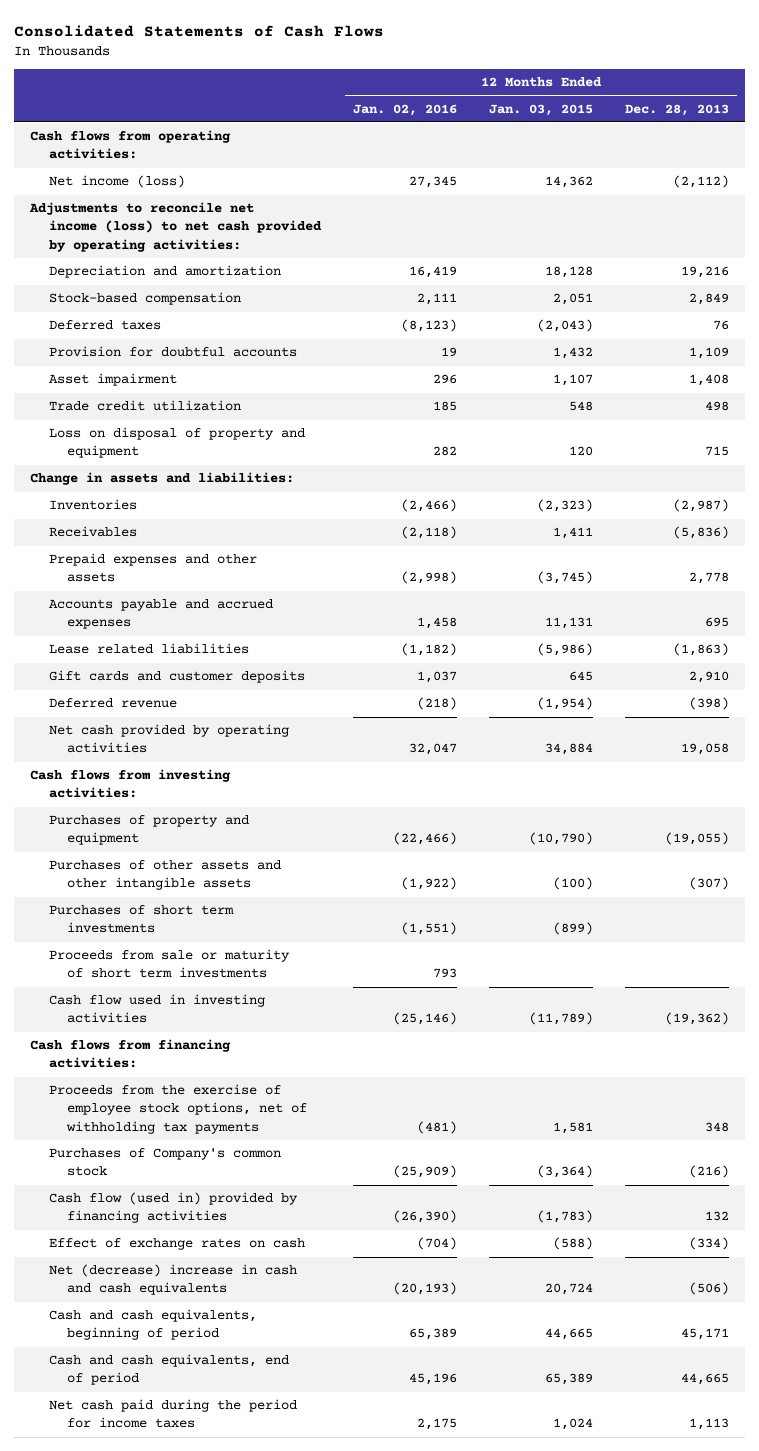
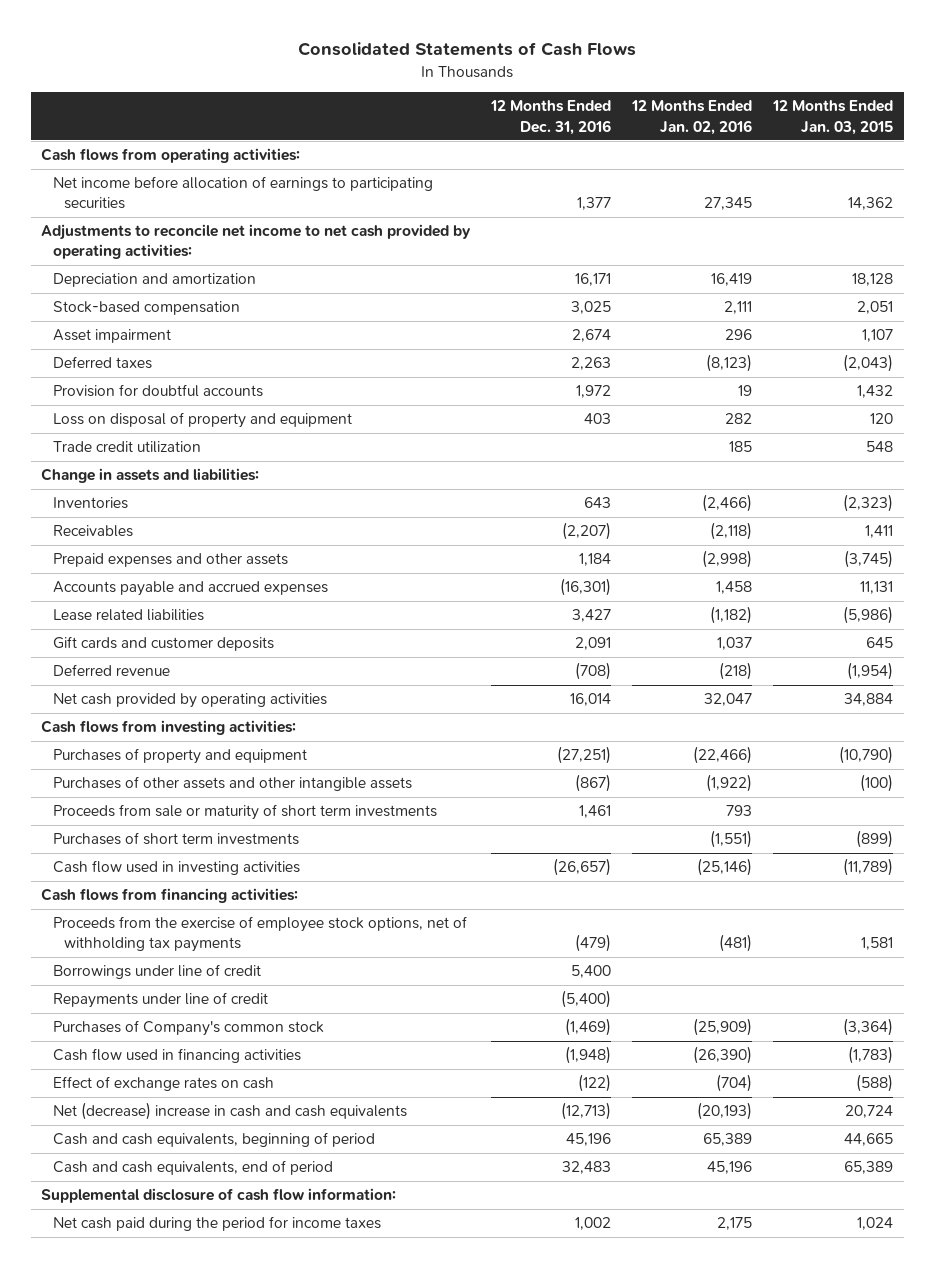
[624,103,729,116] Dec. 28, 2013 -> none
none -> [490,100,612,135] 12 Months Ended Dec. 31, 2016
[48,175,185,189] Net income (loss) -> [52,176,433,210] Net income before allocation of earnings to participating securities
[28,202,322,252] Adjustments to reconcile net income (loss) to net cash provided by operating activities: -> [41,224,472,260] Adjustments to reconcile net income to net cash provided by operating activities:
[48,373,177,387] Asset impairment -> [52,329,171,344] Asset impairment
[48,400,241,412] Trade credit utilization -> [52,441,201,454] Trade credit utilization
[48,905,234,934] Purchases of short term investments -> [52,832,299,846] Purchases of short term investments
none -> [52,964,261,980] Borrowings under line of credit
none -> [52,992,268,1009] Repayments under line of credit
[48,1192,298,1224] Cash flow (used in) provided by financing activities -> [52,1048,301,1064] Cash flow used in financing activities
none -> [41,1188,397,1204] Supplemental disclosure of cash flow information:

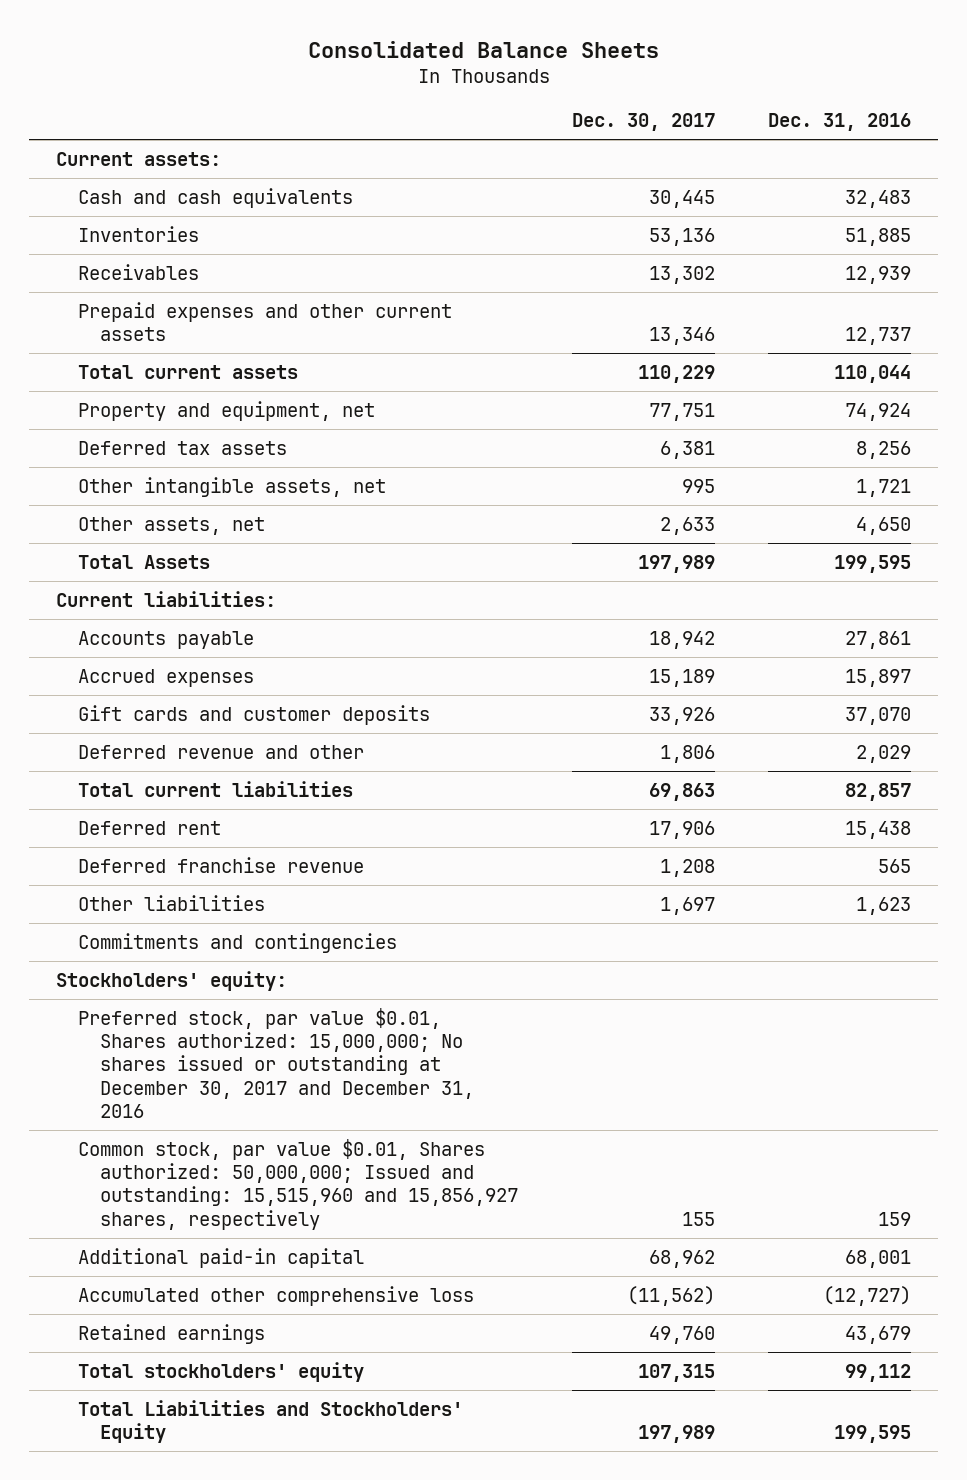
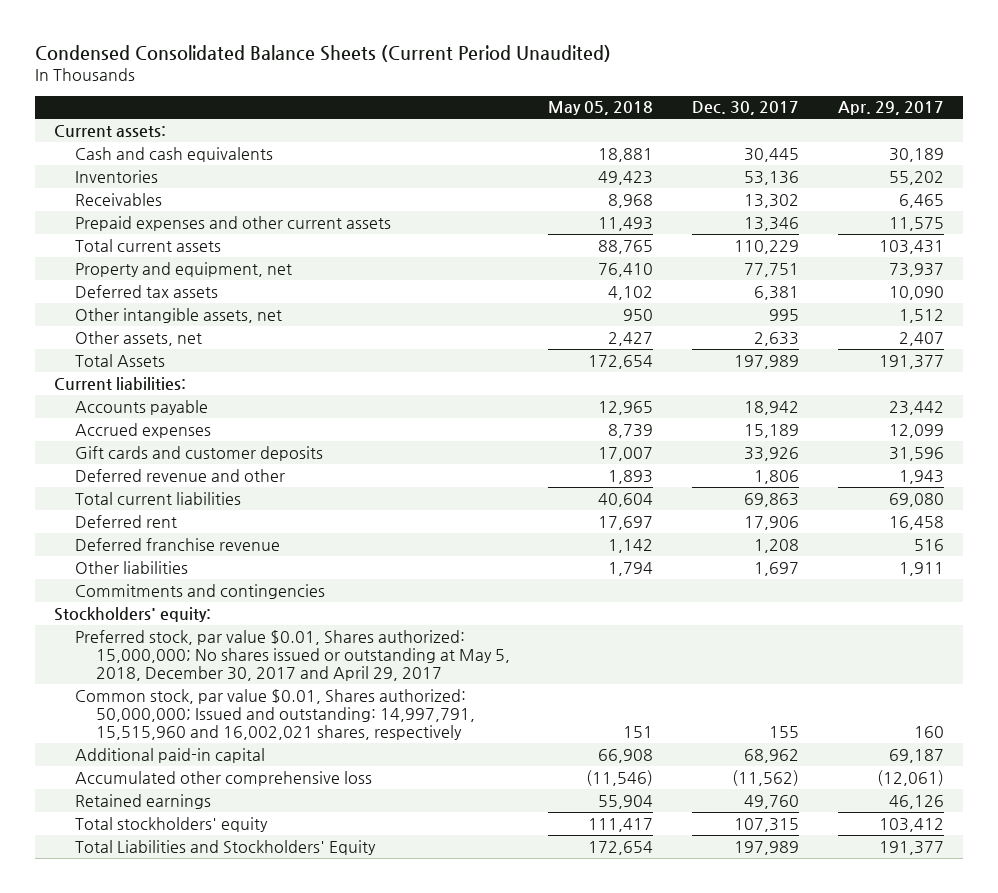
[307,40,659,58] Consolidated Balance Sheets -> [34,45,611,63] Condensed Consolidated Balance Sheets (Current Period Unaudited)
[768,113,912,132] Dec. 31, 2016 -> none
none -> [548,101,654,116] May 05, 2018
none -> [837,101,944,116] Apr. 29, 2017
[78,1007,475,1118] Preferred stock, par value $0.01, Shares authorized: 15,000,000; No shares issued or outstanding at December 30, 2017 and December 31, 2016 -> [74,629,510,682] Preferred stock, par value $0.01, Shares authorized: 15,000,000; No shares issued or outstanding at May 5, 2018, December 30, 2017 and April 29, 2017
[78,1138,519,1230] Common stock, par value $0.01, Shares authorized: 50,000,000; Issued and outstanding: 15,515,960 and 15,856,927 shares, respectively -> [74,688,475,741] Common stock, par value $0.01, Shares authorized: 50,000,000; Issued and outstanding: 14,997,791, 15,515,960 and 16,002,021 shares, respectively

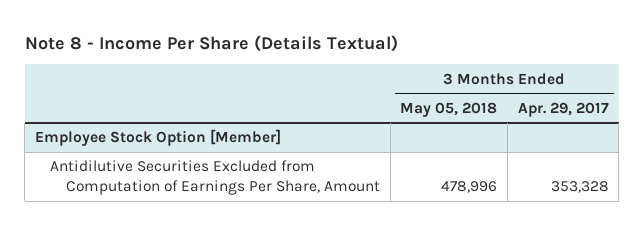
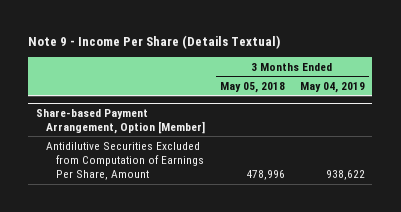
[24,34,398,52] Note 8 - Income Per Share (Details Textual) -> [28,34,281,49] Note 9 - Income Per Share (Details Textual)
[517,101,609,117] Apr. 29, 2017 -> none
none -> [299,81,365,93] May 04, 2019
[34,129,281,147] Employee Stock Option [Member] -> [35,108,205,134] Share-based Payment Arrangement, Option [Member]

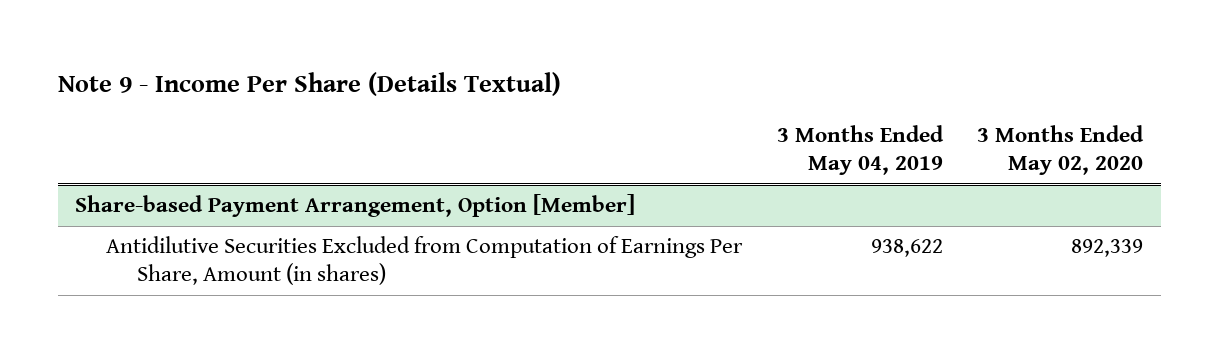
[219,81,285,93] May 05, 2018 -> none
none -> [977,125,1145,176] 3 Months Ended May 02, 2020
[45,141,205,181] Antidilutive Securities Excluded from Computation of Earnings Per Share, Amount -> [106,236,744,286] Antidilutive Securities Excluded from Computation of Earnings Per Share, Amount (in shares)

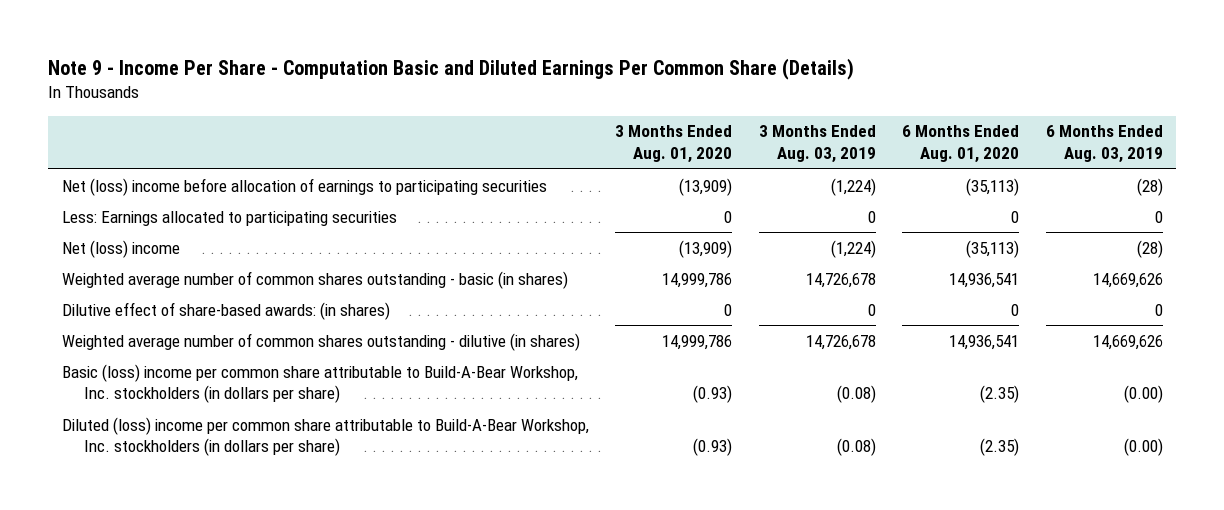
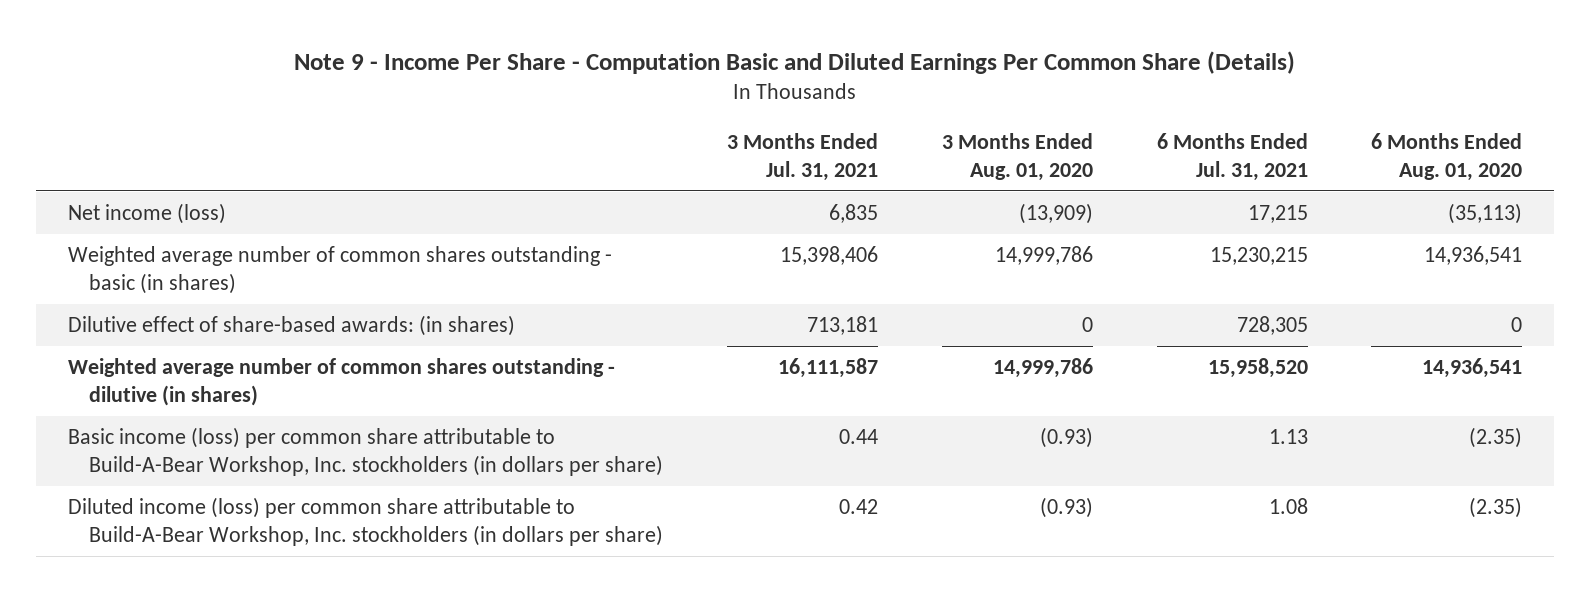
[758,125,876,164] 3 Months Ended Aug. 03, 2019 -> none
[1045,125,1163,164] 6 Months Ended Aug. 03, 2019 -> none
none -> [726,132,878,181] 3 Months Ended Jul. 31, 2021
none -> [1156,132,1308,181] 6 Months Ended Jul. 31, 2021
[61,177,547,196] Net (loss) income before allocation of earnings to participating securities -> none
[61,210,397,226] Less: Earnings allocated to participating securities -> none
[61,239,180,258] Net (loss) income -> [67,203,226,225] Net income (loss)
[61,363,578,404] Basic (loss) income per common share attributable to Build-A-Bear Workshop, Inc. stockholders (in dollars per share) -> [67,427,664,477] Basic income (loss) per common share attributable to Build-A-Bear Workshop, Inc. stockholders (in dollars per share)
[61,416,589,457] Diluted (loss) income per common share attributable to Build-A-Bear Workshop, Inc. stockholders (in dollars per share) -> [67,497,664,547] Diluted income (loss) per common share attributable to Build-A-Bear Workshop, Inc. stockholders (in dollars per share)

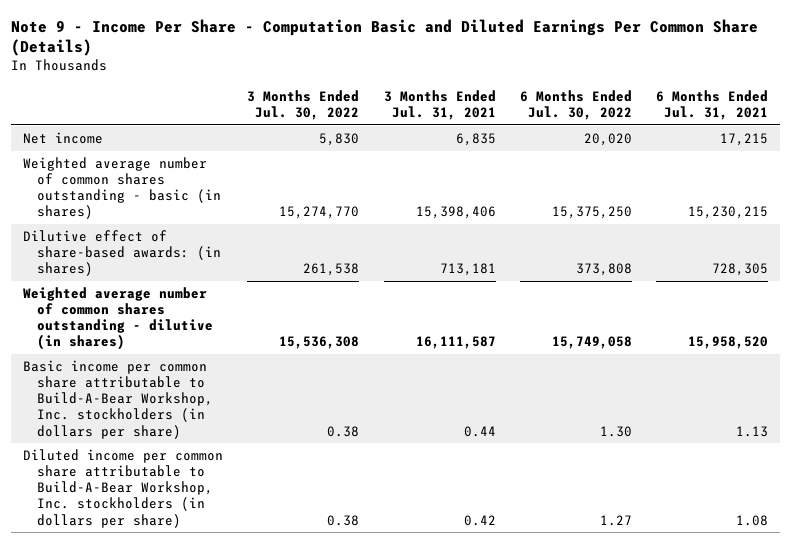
[941,132,1093,181] 3 Months Ended Aug. 01, 2020 -> none
[1371,132,1523,181] 6 Months Ended Aug. 01, 2020 -> none
none -> [247,89,360,120] 3 Months Ended Jul. 30, 2022
none -> [519,89,632,120] 6 Months Ended Jul. 30, 2022
[67,203,226,225] Net income (loss) -> [22,132,103,145] Net income
[67,427,664,477] Basic income (loss) per common share attributable to Build-A-Bear Workshop, Inc. stockholders (in dollars per share) -> [22,360,213,439] Basic income per common share attributable to Build-A-Bear Workshop, Inc. stockholders (in dollars per share)
[67,497,664,547] Diluted income (loss) per common share attributable to Build-A-Bear Workshop, Inc. stockholders (in dollars per share) -> [22,449,223,528] Diluted income per common share attributable to Build-A-Bear Workshop, Inc. stockholders (in dollars per share)

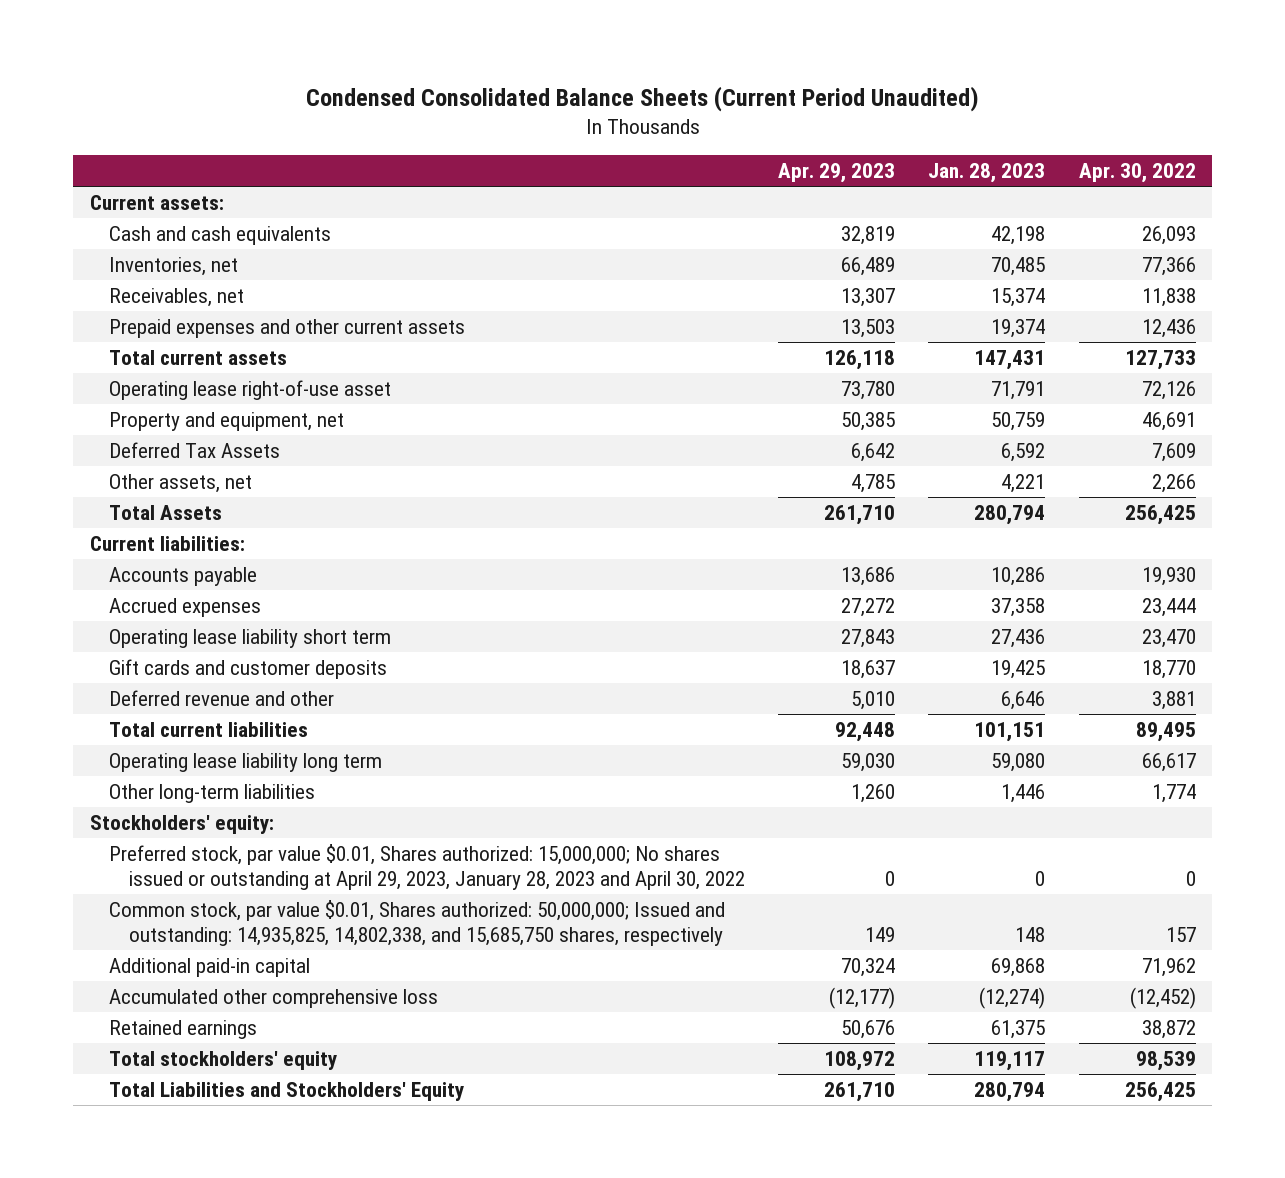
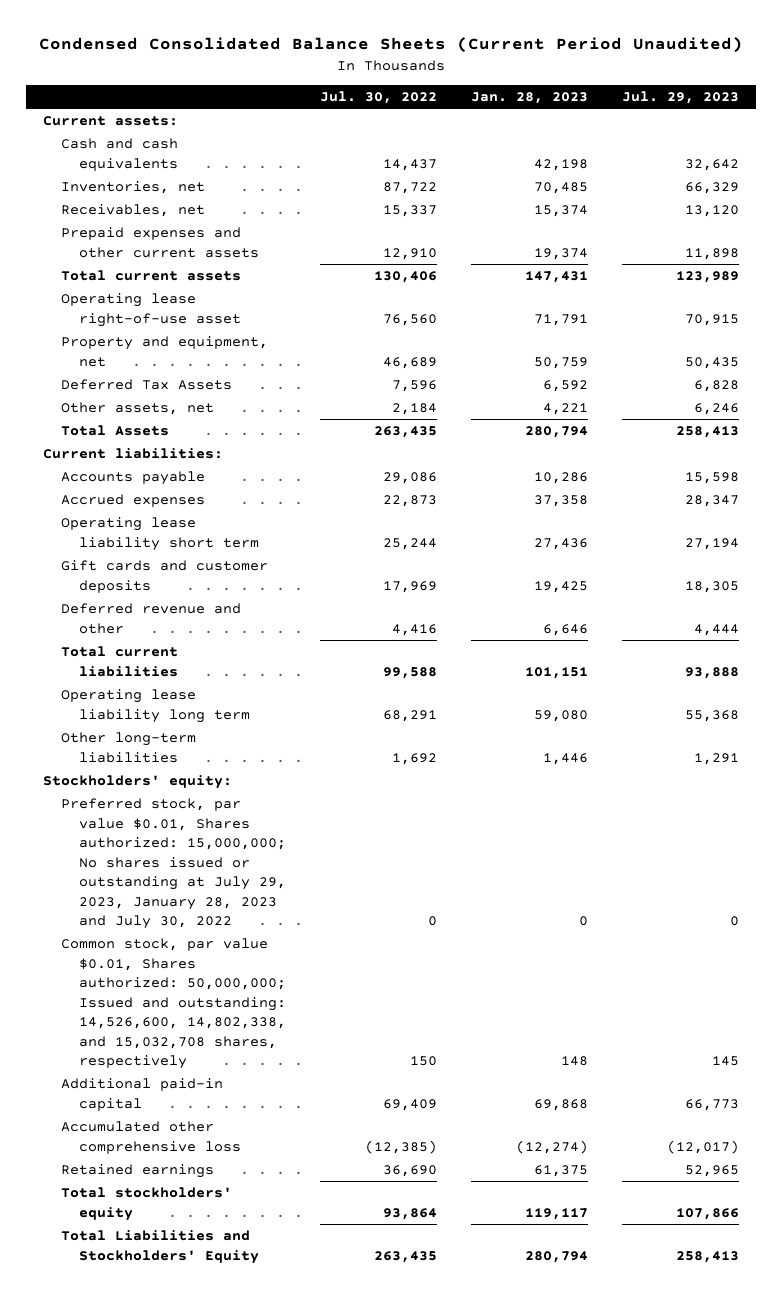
[777,163,895,184] Apr. 29, 2023 -> none
[1078,163,1196,184] Apr. 30, 2022 -> none
none -> [319,91,437,105] Jul. 30, 2022
none -> [621,91,739,105] Jul. 29, 2023
[109,844,745,890] Preferred stock, par value $0.01, Shares authorized: 15,000,000; No shares issued or outstanding at April 29, 2023, January 28, 2023 and April 30, 2022 -> [60,798,286,930] Preferred stock, par value $0.01, Shares authorized: 15,000,000; No shares issued or outstanding at July 29, 2023, January 28, 2023 and July 30, 2022
[109,900,726,946] Common stock, par value $0.01, Shares authorized: 50,000,000; Issued and outstanding: 14,935,825, 14,802,338, and 15,685,750 shares, respectively -> [60,938,286,1070] Common stock, par value $0.01, Shares authorized: 50,000,000; Issued and outstanding: 14,526,600, 14,802,338, and 15,032,708 shares, respectively

